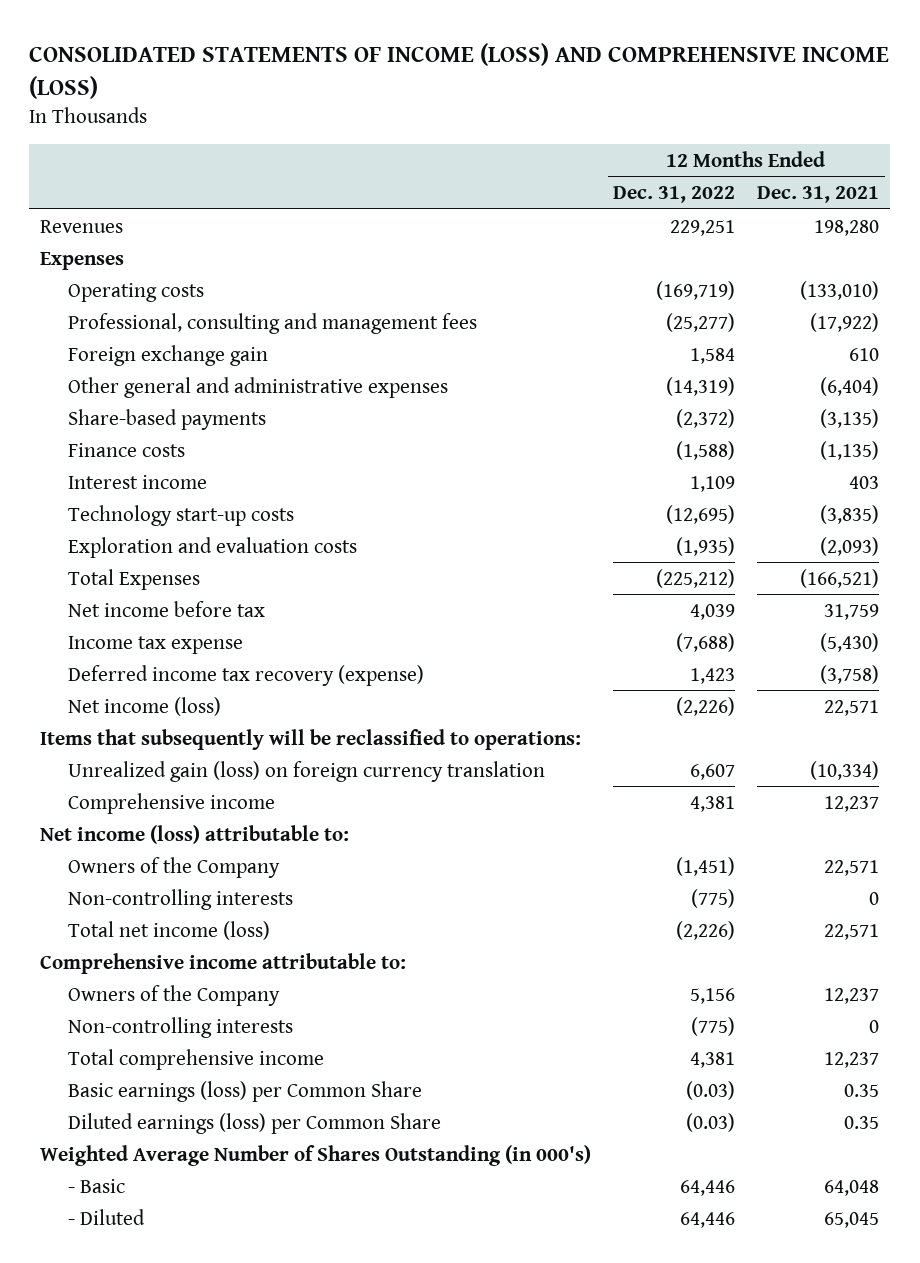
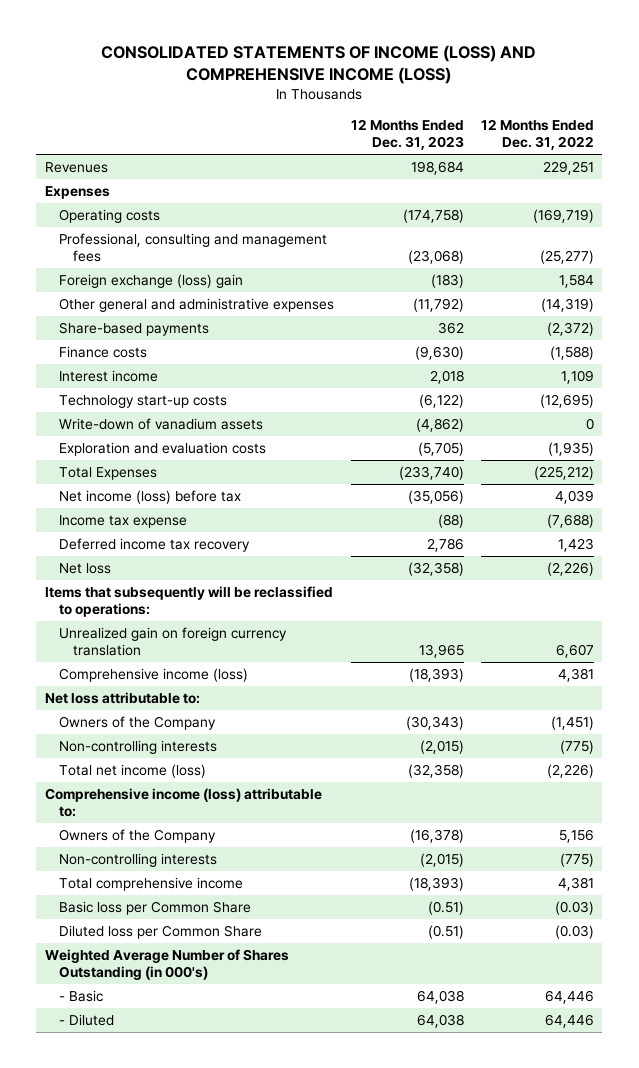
[757,186,880,204] Dec. 31, 2021 -> none
none -> [350,119,464,151] 12 Months Ended Dec. 31, 2023
[67,344,268,366] Foreign exchange gain -> [58,273,243,288] Foreign exchange (loss) gain
none -> [58,417,263,430] Write-down of vanadium assets
[67,600,265,617] Net income before tax -> [58,489,241,504] Net income (loss) before tax
[67,664,424,686] Deferred income tax recovery (expense) -> [58,537,250,552] Deferred income tax recovery
[67,696,221,716] Net income (loss) -> [58,562,111,574] Net loss
[67,760,545,782] Unrealized gain (loss) on foreign currency translation -> [58,626,287,656] Unrealized gain on foreign currency translation
[67,792,275,814] Comprehensive income -> [58,667,248,682] Comprehensive income (loss)
[40,824,350,844] Net income (loss) attributable to: -> [44,691,200,704] Net loss attributable to:
[40,952,407,974] Comprehensive income attributable to: -> [44,787,322,817] Comprehensive income (loss) attributable to:
[67,1080,422,1102] Basic earnings (loss) per Common Share -> [58,900,251,915] Basic loss per Common Share
[67,1112,441,1134] Diluted earnings (loss) per Common Share -> [58,924,262,939] Diluted loss per Common Share

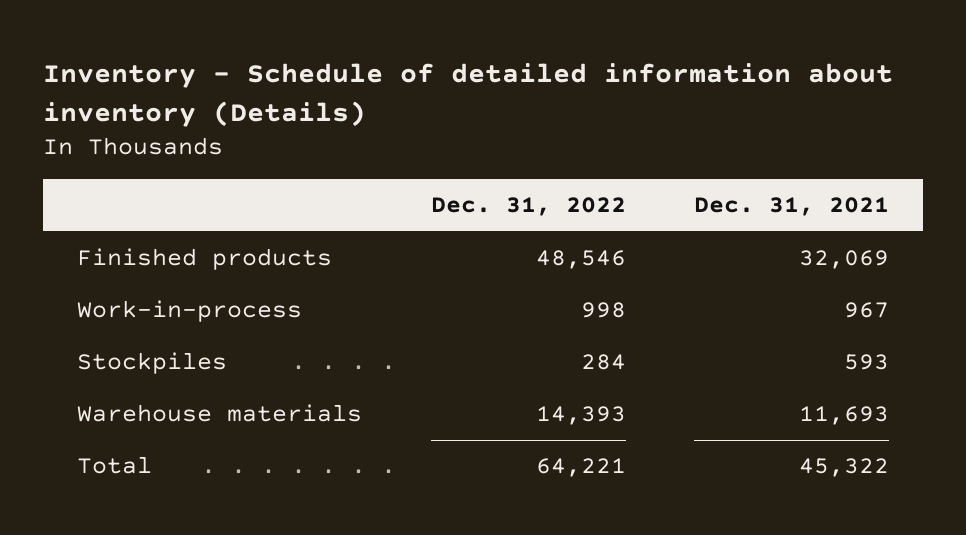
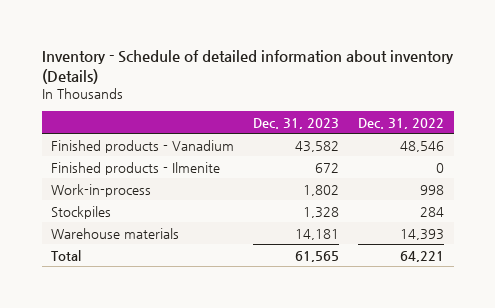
[693,197,889,217] Dec. 31, 2021 -> none
none -> [253,117,340,129] Dec. 31, 2023
[77,248,333,271] Finished products -> [51,139,235,153] Finished products - Vanadium
none -> [51,161,221,175] Finished products - Ilmenite

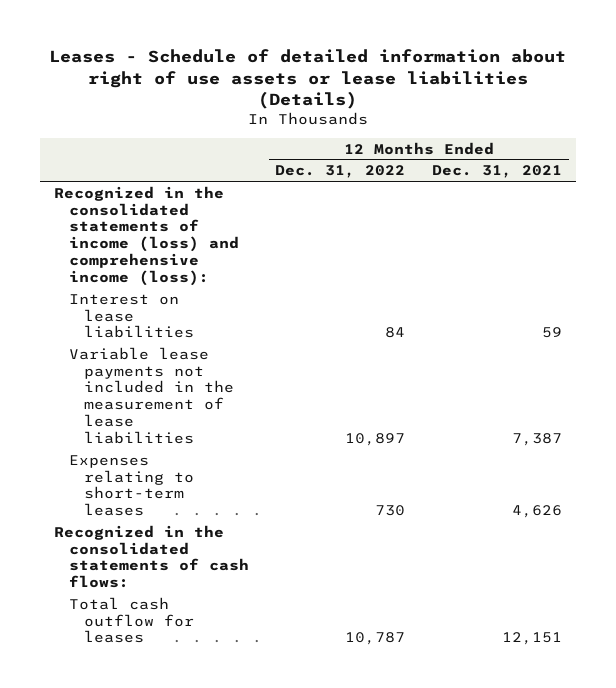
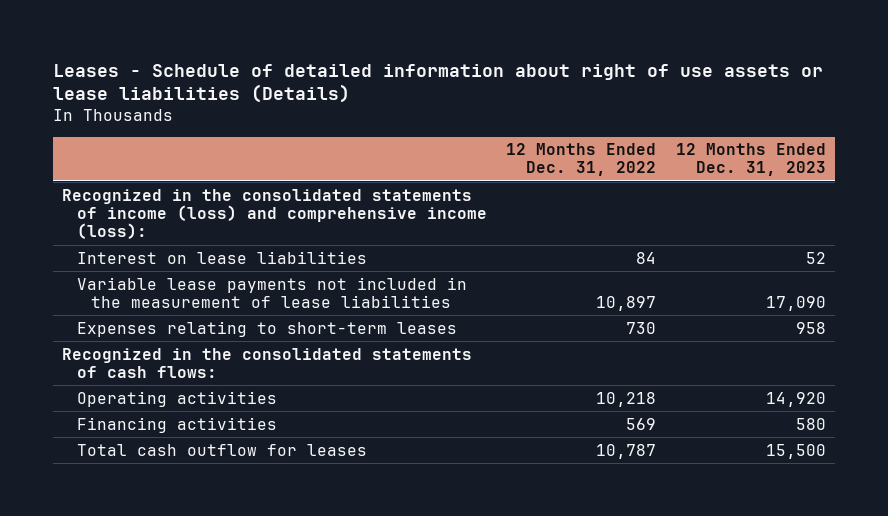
[432,165,563,179] Dec. 31, 2021 -> none
none -> [675,143,826,177] 12 Months Ended Dec. 31, 2023
none -> [76,390,277,407] Operating activities
none -> [76,416,277,433] Financing activities

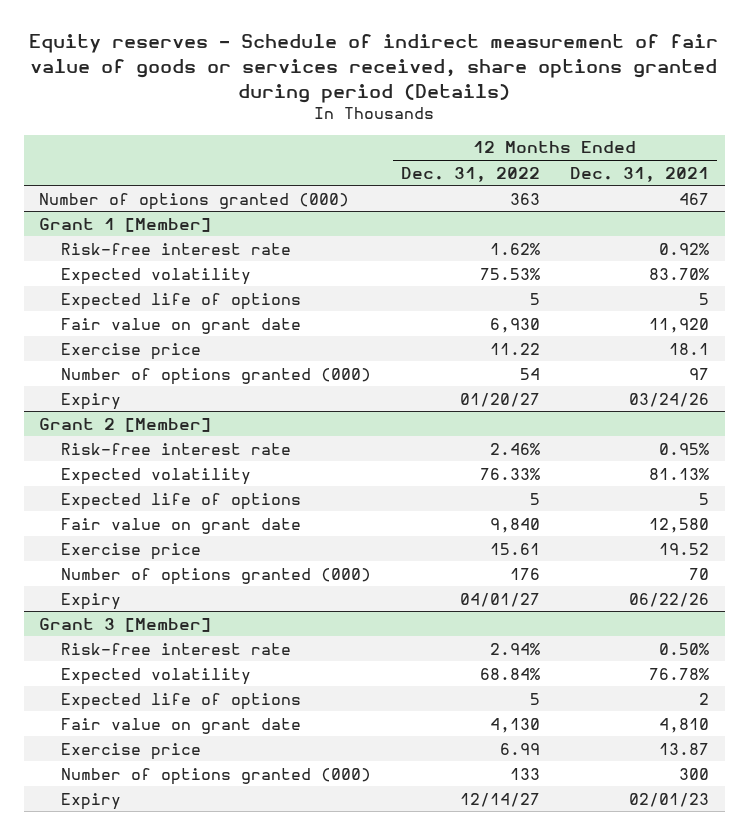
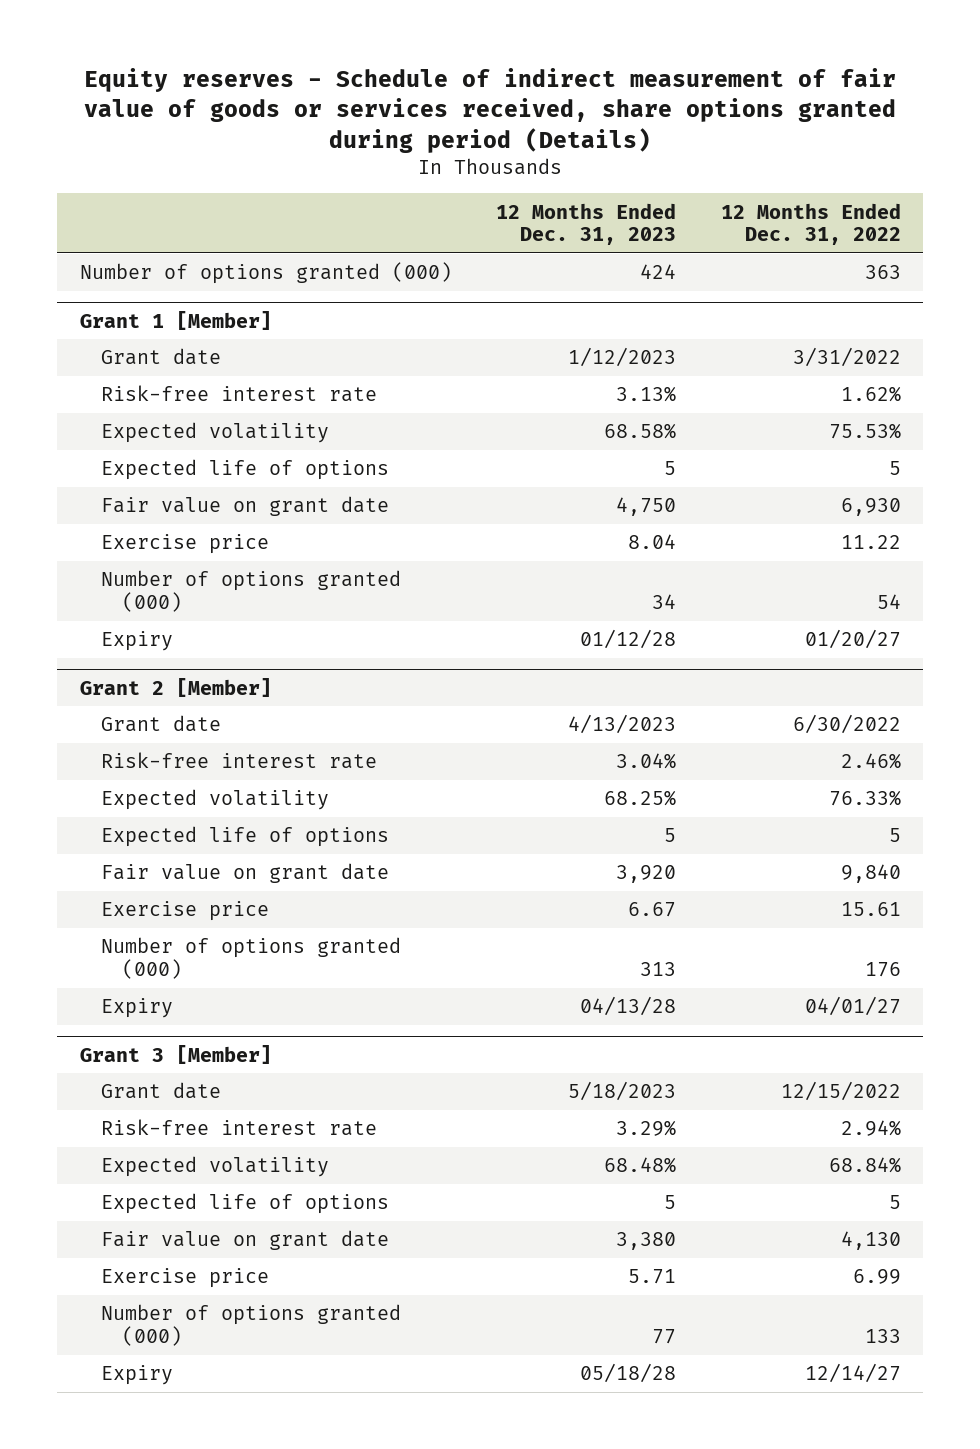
[570,166,710,182] Dec. 31, 2021 -> none
none -> [496,202,677,246] 12 Months Ended Dec. 31, 2023
none -> [100,348,221,366] Grant date
none -> [100,715,221,733] Grant date
none -> [100,1082,221,1100] Grant date

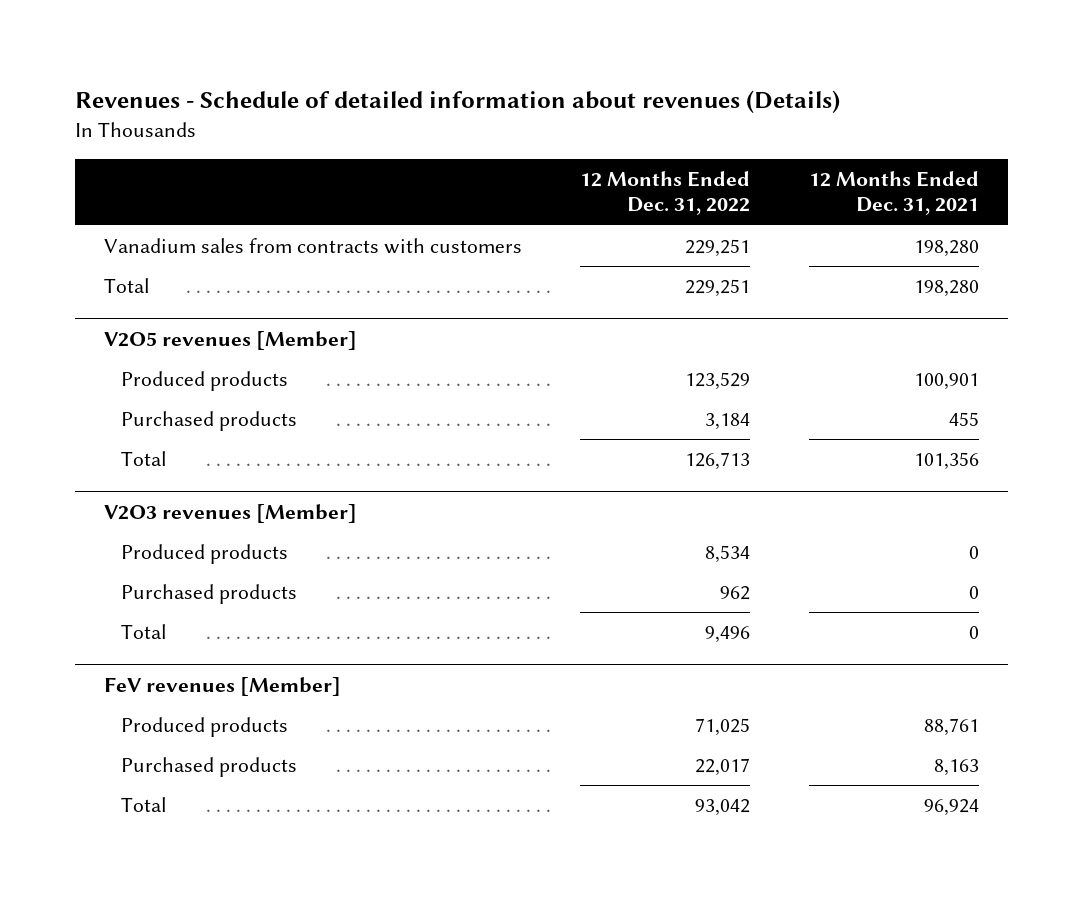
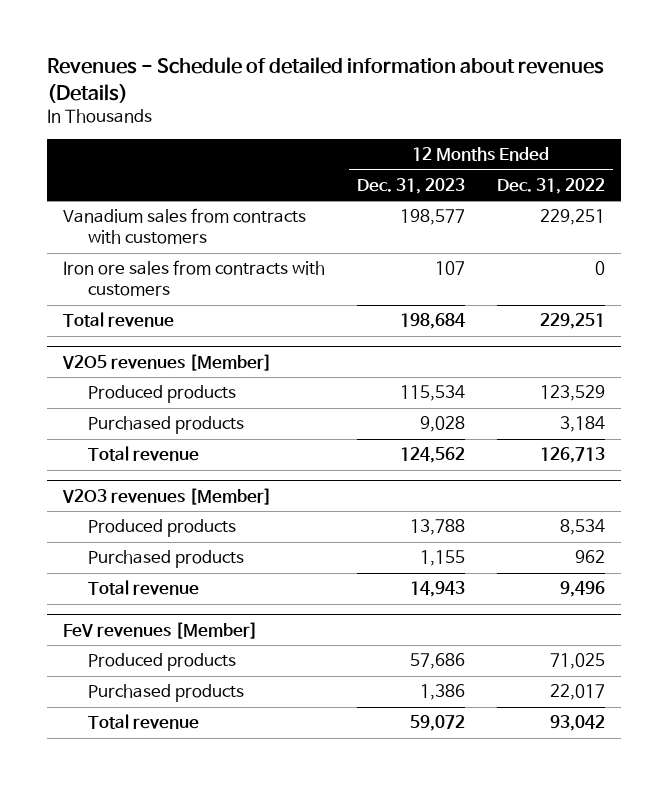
[809,170,980,216] 12 Months Ended Dec. 31, 2021 -> none
none -> [357,178,466,195] Dec. 31, 2023
none -> [63,260,326,297] Iron ore sales from contracts with customers
[103,278,149,294] Total -> [63,312,175,328] Total revenue
[120,451,166,467] Total -> [88,446,200,462] Total revenue
[120,624,166,640] Total -> [88,580,200,596] Total revenue
[120,797,166,813] Total -> [88,714,200,730] Total revenue

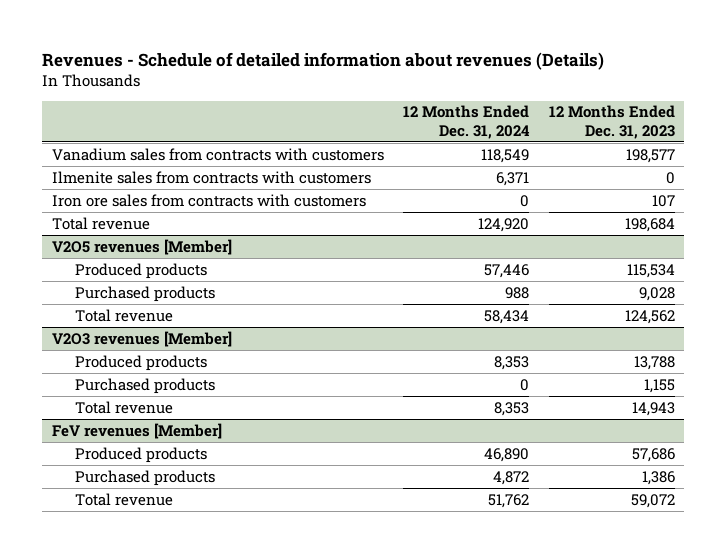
[497,178,606,195] Dec. 31, 2022 -> none
none -> [403,105,531,139] 12 Months Ended Dec. 31, 2024
none -> [52,170,372,184] Ilmenite sales from contracts with customers

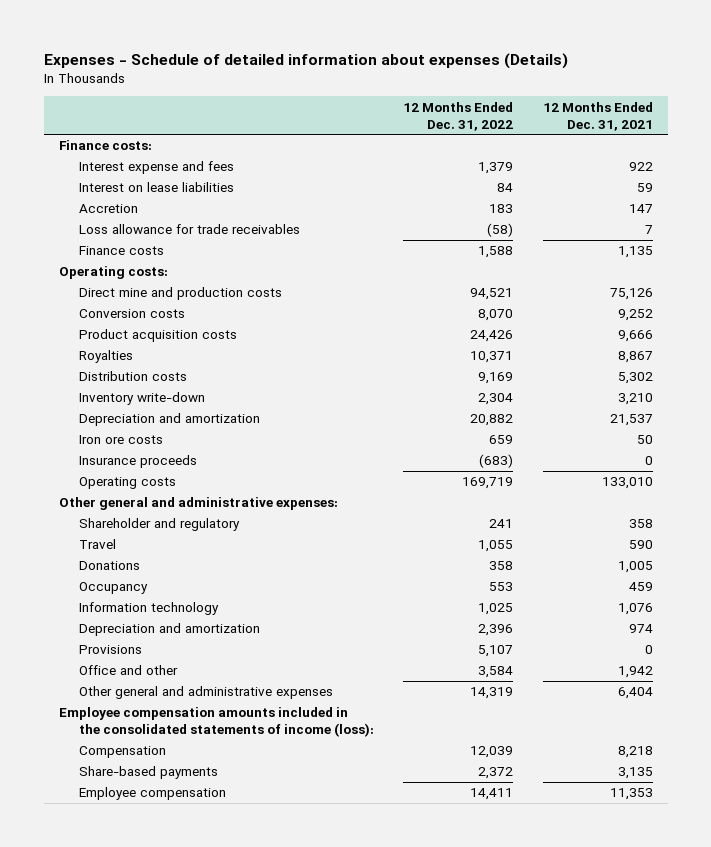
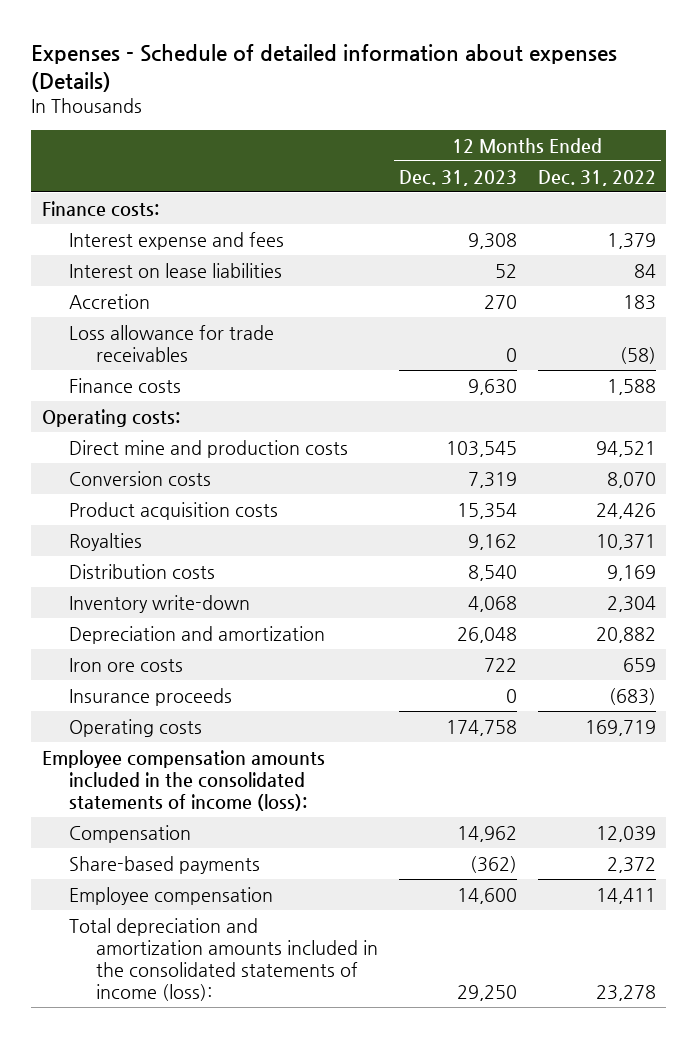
[542,101,653,131] 12 Months Ended Dec. 31, 2021 -> none
none -> [399,169,518,186] Dec. 31, 2023
[58,497,338,511] Other general and administrative expenses: -> none
[78,518,240,532] Shareholder and regulatory -> none
[78,539,116,550] Travel -> none
[78,561,140,571] Donations -> none
[78,582,148,595] Occupancy -> none
[78,602,219,616] Information technology -> none
[78,623,260,637] Depreciation and amortization -> none
[78,645,142,655] Provisions -> none
[78,665,178,676] Office and other -> none
[78,686,333,700] Other general and administrative expenses -> none
none -> [69,917,379,1001] Total depreciation and amortization amounts included in the consolidated statements of income (loss):

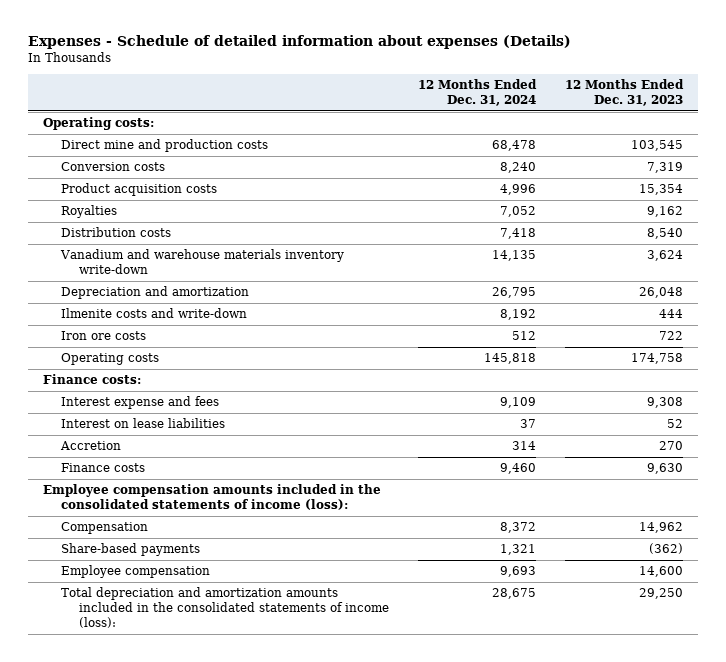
[537,169,656,186] Dec. 31, 2022 -> none
none -> [418,78,538,106] 12 Months Ended Dec. 31, 2024
[69,324,275,362] Loss allowance for trade receivables -> none
[69,594,251,613] Inventory write-down -> none
none -> [60,249,345,275] Vanadium and warehouse materials inventory write-down
none -> [61,308,248,319] Ilmenite costs and write-down
[69,687,233,706] Insurance proceeds -> none
[41,200,159,217] Finance costs: -> [42,374,141,385] Finance costs:
[69,231,285,250] Interest expense and fees -> [61,396,220,410] Interest expense and fees
[69,262,283,278] Interest on lease liabilities -> [61,418,226,429] Interest on lease liabilities
[69,293,151,309] Accretion -> [60,441,122,451] Accretion
[69,377,182,393] Finance costs -> [61,463,146,473] Finance costs

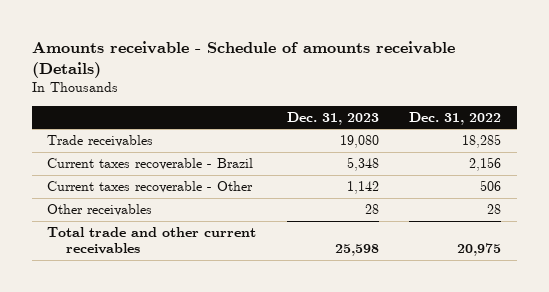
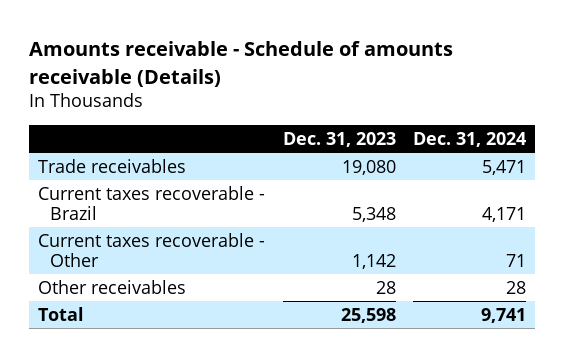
[409,111,502,125] Dec. 31, 2022 -> none
none -> [413,131,527,147] Dec. 31, 2024
[47,226,257,255] Total trade and other current receivables -> [37,306,84,321] Total

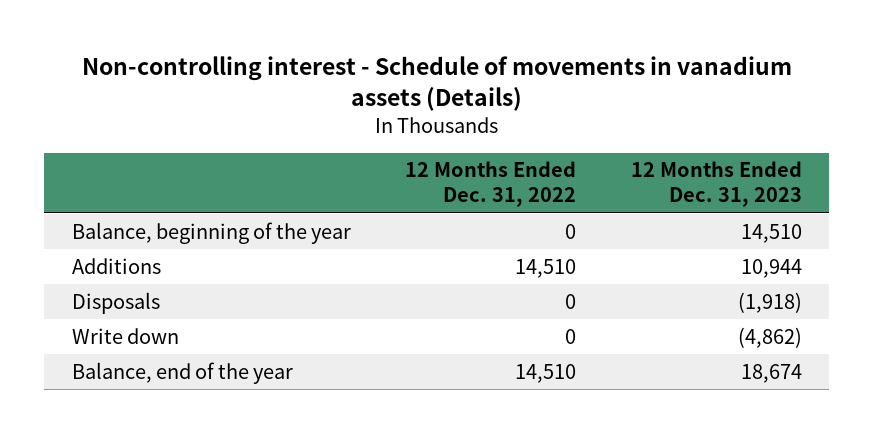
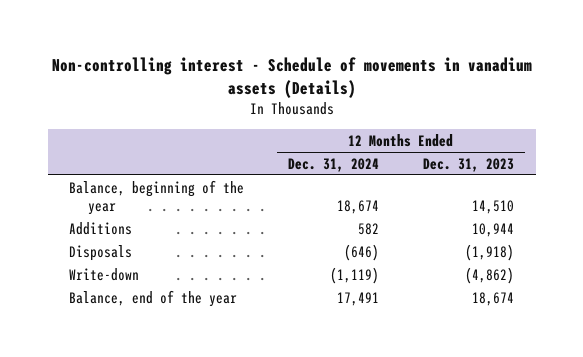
[405,161,577,208] 12 Months Ended Dec. 31, 2022 -> none
none -> [288,157,380,172] Dec. 31, 2024
[71,327,179,344] Write down -> [69,267,140,281] Write-down

